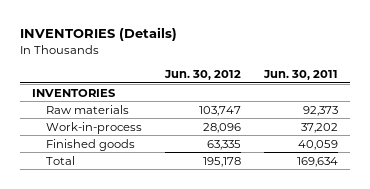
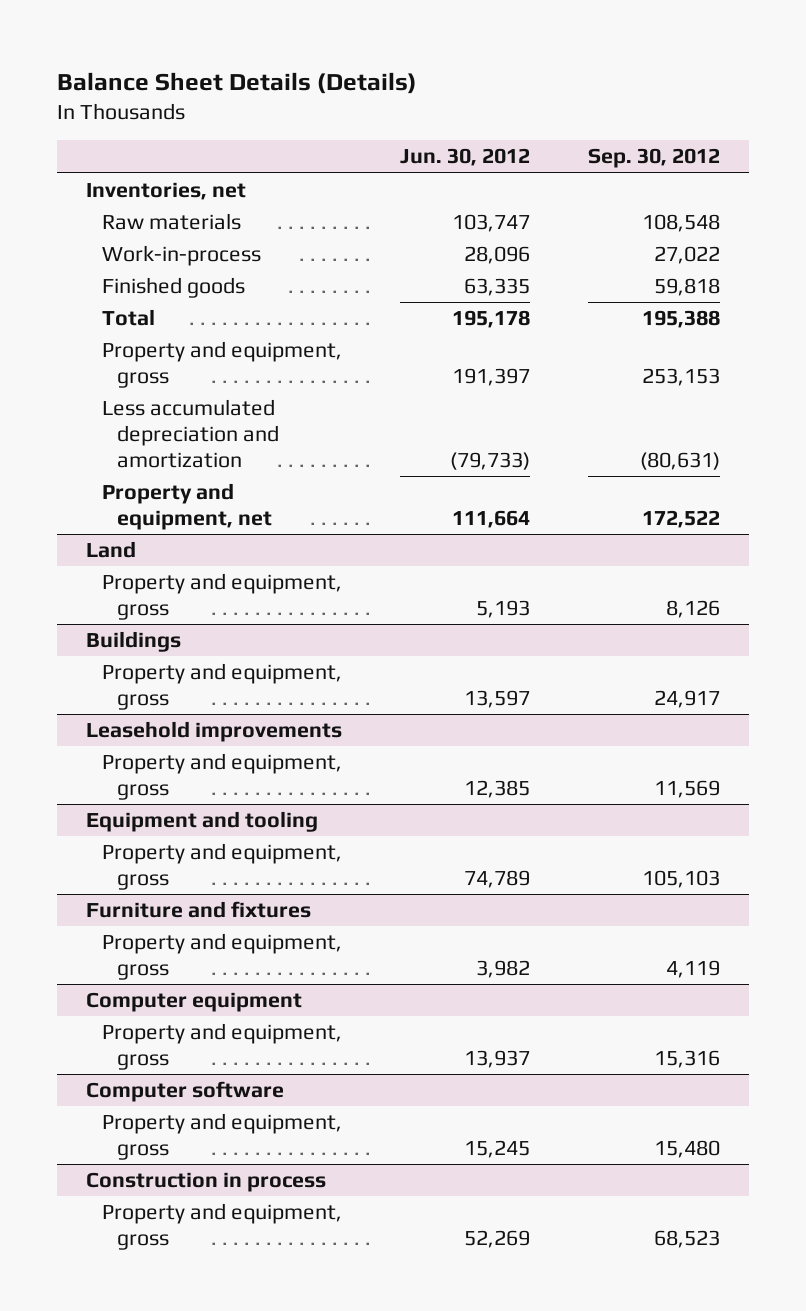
[20,27,178,42] INVENTORIES (Details) -> [57,72,418,95] Balance Sheet Details (Details)
[263,69,339,80] Jun. 30, 2011 -> none
none -> [588,148,721,169] Sep. 30, 2012
[32,88,117,97] INVENTORIES -> [86,182,247,201] Inventories, net
none -> [101,341,342,388] Property and equipment, gross
none -> [101,399,280,468] Less accumulated depreciation and amortization
none -> [101,483,273,530] Property and equipment, net
none -> [86,541,137,559] Land
none -> [101,573,342,620] Property and equipment, gross
none -> [86,631,182,653] Buildings
none -> [101,663,342,710] Property and equipment, gross
none -> [86,721,343,743] Leasehold improvements
none -> [101,753,342,800] Property and equipment, gross
none -> [86,811,319,833] Equipment and tooling
none -> [101,843,342,890] Property and equipment, gross
none -> [86,901,312,919] Furniture and fixtures
none -> [101,933,342,980] Property and equipment, gross
none -> [86,992,303,1013] Computer equipment
none -> [101,1023,342,1070] Property and equipment, gross
none -> [86,1081,285,1103] Computer software
none -> [101,1113,342,1160] Property and equipment, gross
none -> [86,1172,327,1193] Construction in process
none -> [101,1203,342,1250] Property and equipment, gross

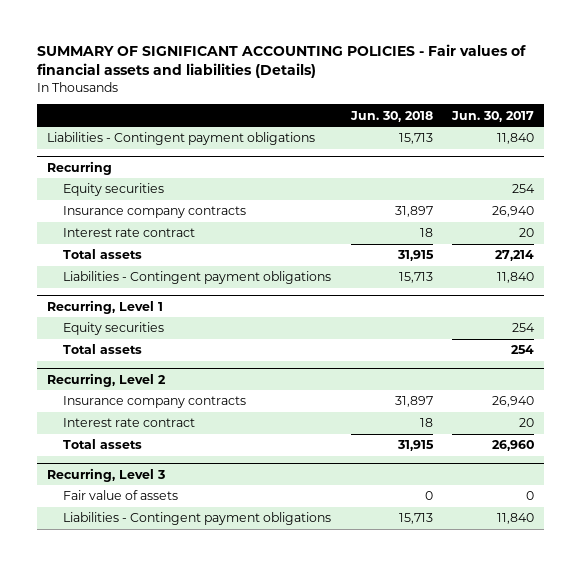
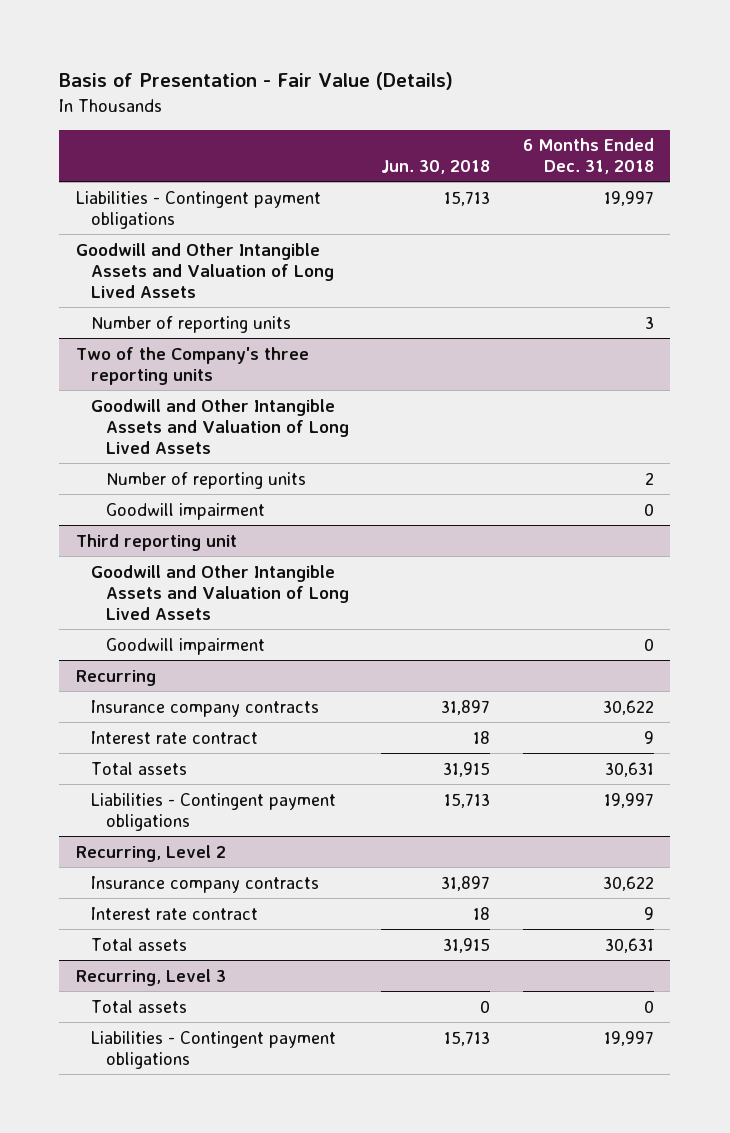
[37,44,527,79] SUMMARY OF SIGNIFICANT ACCOUNTING POLICIES - Fair values of financial assets and liabilities (Details) -> [59,72,454,91] Basis of Presentation - Fair Value (Details)
[451,110,535,122] Jun. 30, 2017 -> none
none -> [523,138,655,175] 6 Months Ended Dec. 31, 2018
none -> [75,242,334,298] Goodwill and Other Intangible Assets and Valuation of Long Lived Assets
none -> [90,315,291,333] Number of reporting units
none -> [75,346,309,385] Two of the Company's three reporting units
none -> [90,398,349,454] Goodwill and Other Intangible Assets and Valuation of Long Lived Assets
none -> [105,471,306,489] Number of reporting units
none -> [105,502,265,520] Goodwill impairment
none -> [75,533,237,551] Third reporting unit
none -> [90,564,349,620] Goodwill and Other Intangible Assets and Valuation of Long Lived Assets
none -> [105,637,265,655] Goodwill impairment
[63,183,165,197] Equity securities -> none
[46,299,163,314] Recurring, Level 1 -> none
[63,322,165,336] Equity securities -> none
[63,344,143,355] Total assets -> none
[63,490,179,501] Fair value of assets -> none
none -> [90,999,187,1013] Total assets

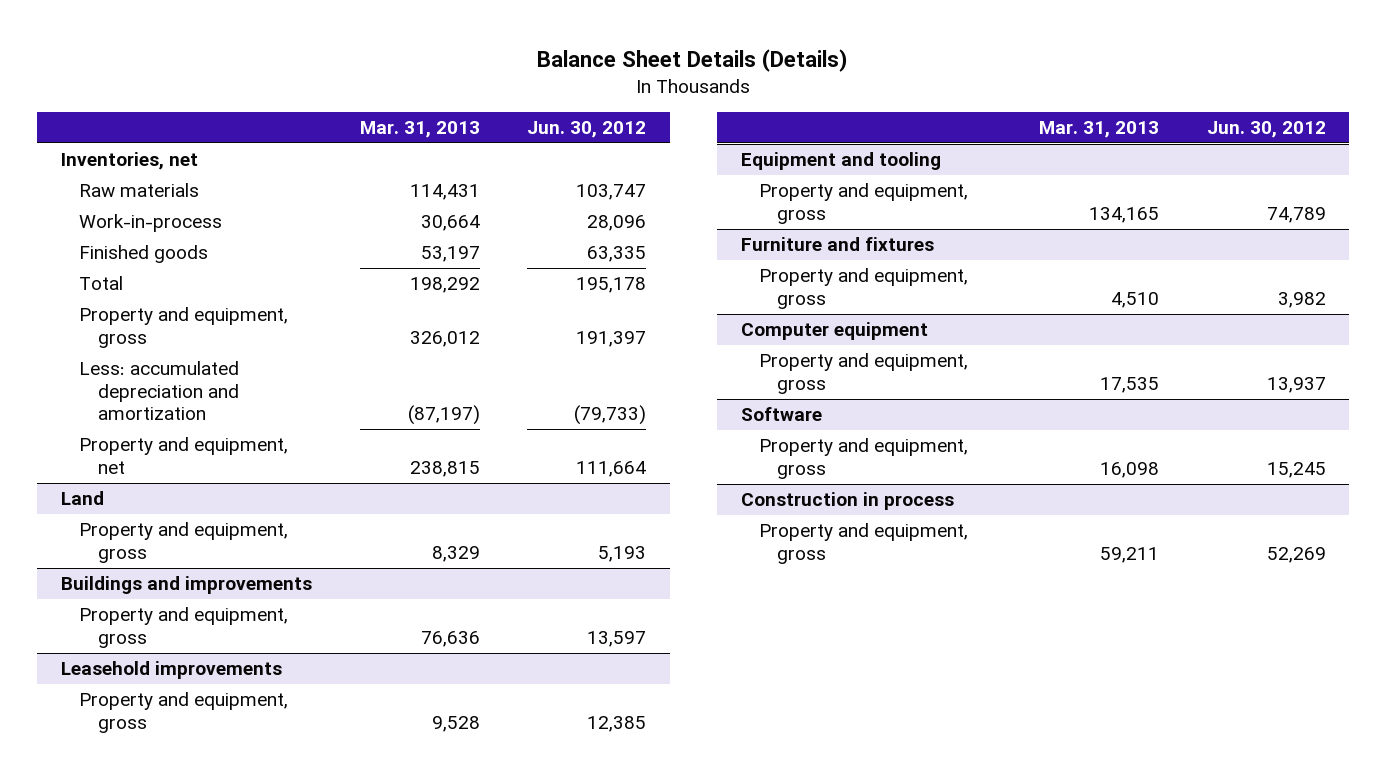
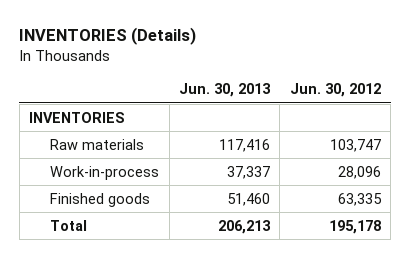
[537,48,849,72] Balance Sheet Details (Details) -> [19,27,197,46] INVENTORIES (Details)
[359,120,480,138] Mar. 31, 2013 -> none
none -> [178,82,271,97] Jun. 30, 2013
[61,152,199,171] Inventories, net -> [28,111,125,123] INVENTORIES
[79,307,289,348] Property and equipment, gross -> none
[79,361,240,421] Less: accumulated depreciation and amortization -> none
[79,437,289,474] Property and equipment, net -> none
[61,491,105,506] Land -> none
[79,522,289,563] Property and equipment, gross -> none
[61,576,313,595] Buildings and improvements -> none
[79,607,289,648] Property and equipment, gross -> none
[61,661,283,680] Leasehold improvements -> none
[79,692,289,733] Property and equipment, gross -> none
[740,152,941,171] Equipment and tooling -> none
[759,183,969,224] Property and equipment, gross -> none
[740,237,934,252] Furniture and fixtures -> none
[759,268,969,309] Property and equipment, gross -> none
[740,322,928,341] Computer equipment -> none
[759,353,969,394] Property and equipment, gross -> none
[740,407,822,422] Software -> none
[759,438,969,479] Property and equipment, gross -> none
[740,492,954,511] Construction in process -> none
[759,523,969,564] Property and equipment, gross -> none

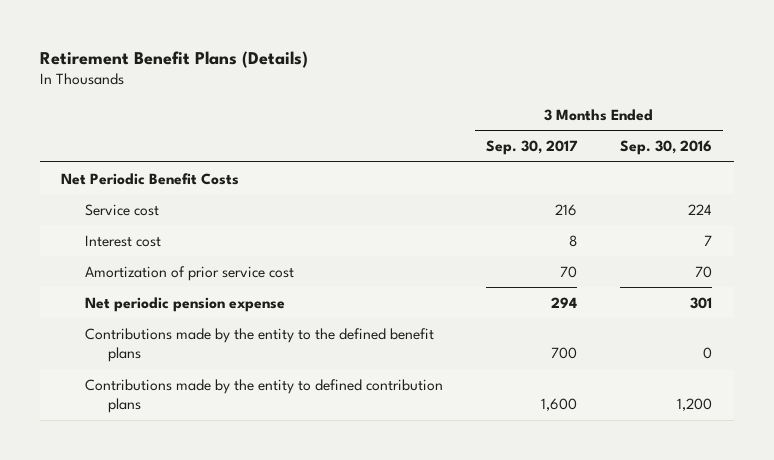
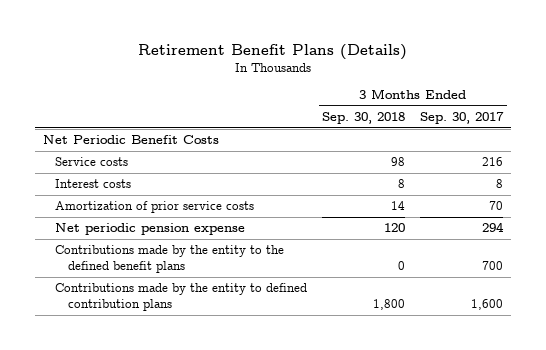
[620,140,713,156] Sep. 30, 2016 -> none
none -> [322,112,406,125] Sep. 30, 2018
[84,203,159,216] Service cost -> [55,157,129,167] Service costs
[84,234,161,247] Interest cost -> [55,179,132,189] Interest costs
[84,265,294,281] Amortization of prior service cost -> [55,201,255,214] Amortization of prior service costs

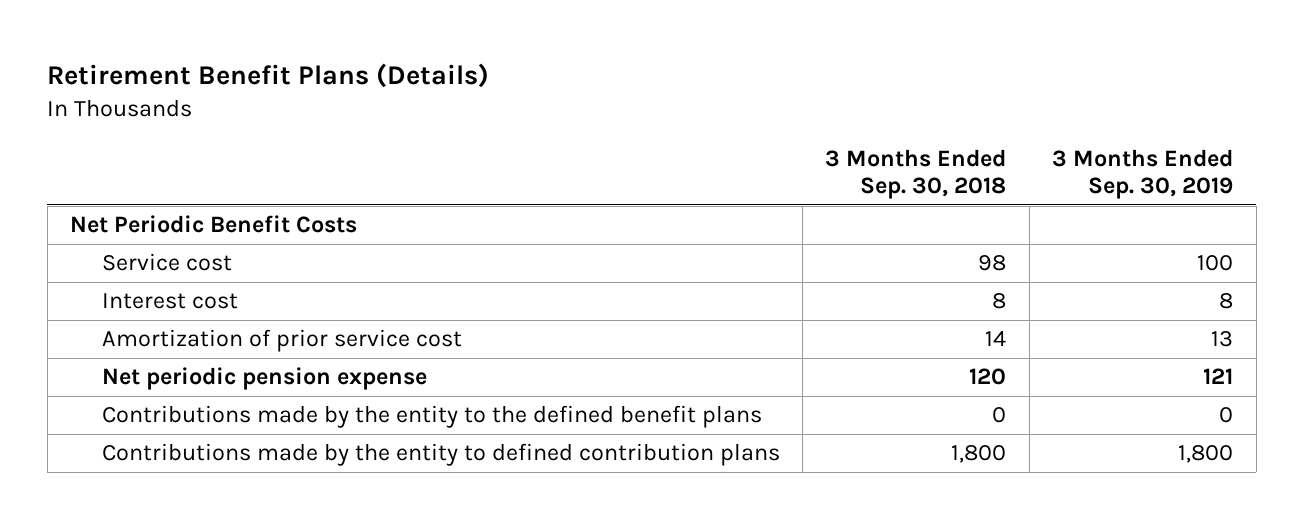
[420,112,505,125] Sep. 30, 2017 -> none
none -> [1052,148,1234,200] 3 Months Ended Sep. 30, 2019
[55,157,129,167] Service costs -> [101,253,232,272] Service cost
[55,179,132,189] Interest costs -> [101,293,238,310] Interest cost
[55,201,255,214] Amortization of prior service costs -> [101,329,462,353] Amortization of prior service cost

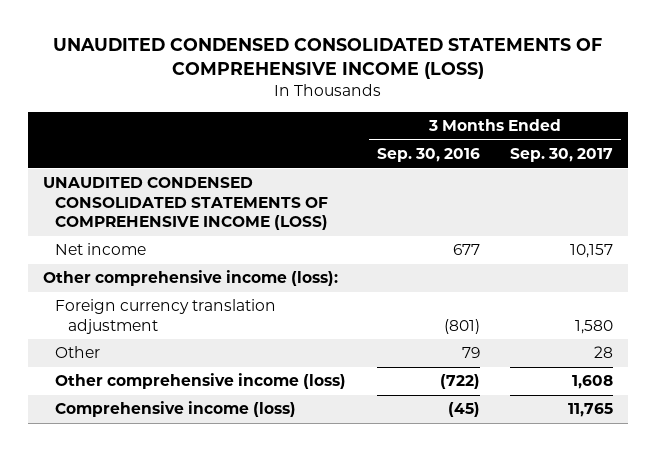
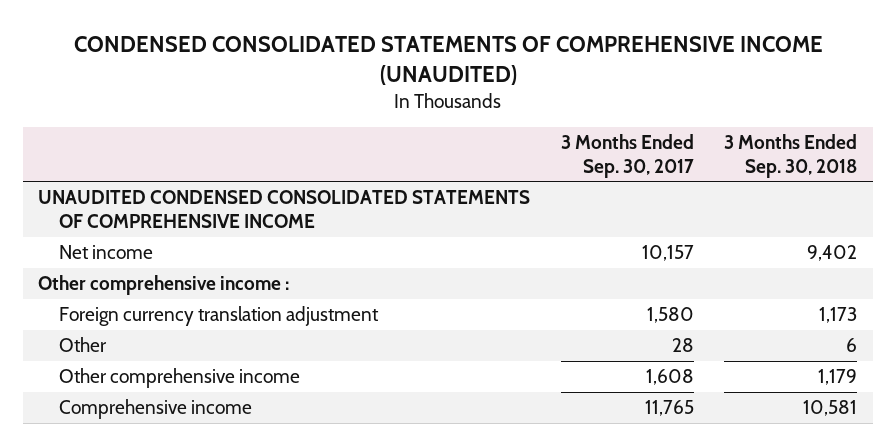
[52,38,602,80] UNAUDITED CONDENSED CONSOLIDATED STATEMENTS OF COMPREHENSIVE INCOME (LOSS) -> [73,36,823,86] CONDENSED CONSOLIDATED STATEMENTS OF COMPREHENSIVE INCOME (UNAUDITED)
[376,148,480,163] Sep. 30, 2016 -> none
none -> [724,133,858,178] 3 Months Ended Sep. 30, 2018
[42,177,329,231] UNAUDITED CONDENSED CONSOLIDATED STATEMENTS OF COMPREHENSIVE INCOME (LOSS) -> [38,190,531,228] UNAUDITED CONDENSED CONSOLIDATED STATEMENTS OF COMPREHENSIVE INCOME
[42,270,338,287] Other comprehensive income (loss): -> [38,275,290,296] Other comprehensive income :
[55,373,347,390] Other comprehensive income (loss) -> [59,368,301,389] Other comprehensive income
[55,401,297,418] Comprehensive income (loss) -> [59,399,253,420] Comprehensive income

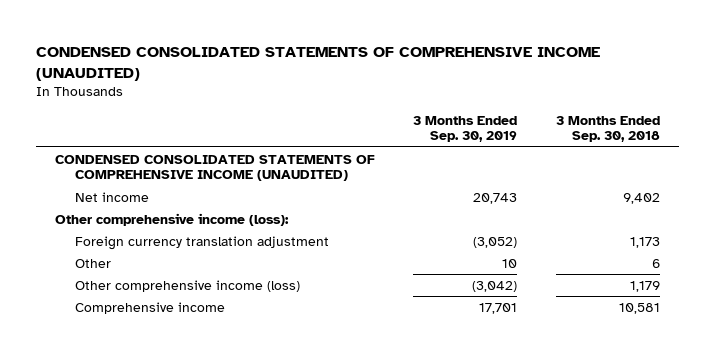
[560,133,694,178] 3 Months Ended Sep. 30, 2017 -> none
none -> [413,115,518,143] 3 Months Ended Sep. 30, 2019
[38,190,531,228] UNAUDITED CONDENSED CONSOLIDATED STATEMENTS OF COMPREHENSIVE INCOME -> [55,154,376,182] CONDENSED CONSOLIDATED STATEMENTS OF COMPREHENSIVE INCOME (UNAUDITED)
[38,275,290,296] Other comprehensive income : -> [55,212,290,226] Other comprehensive income (loss):
[59,368,301,389] Other comprehensive income -> [74,279,300,292] Other comprehensive income (loss)

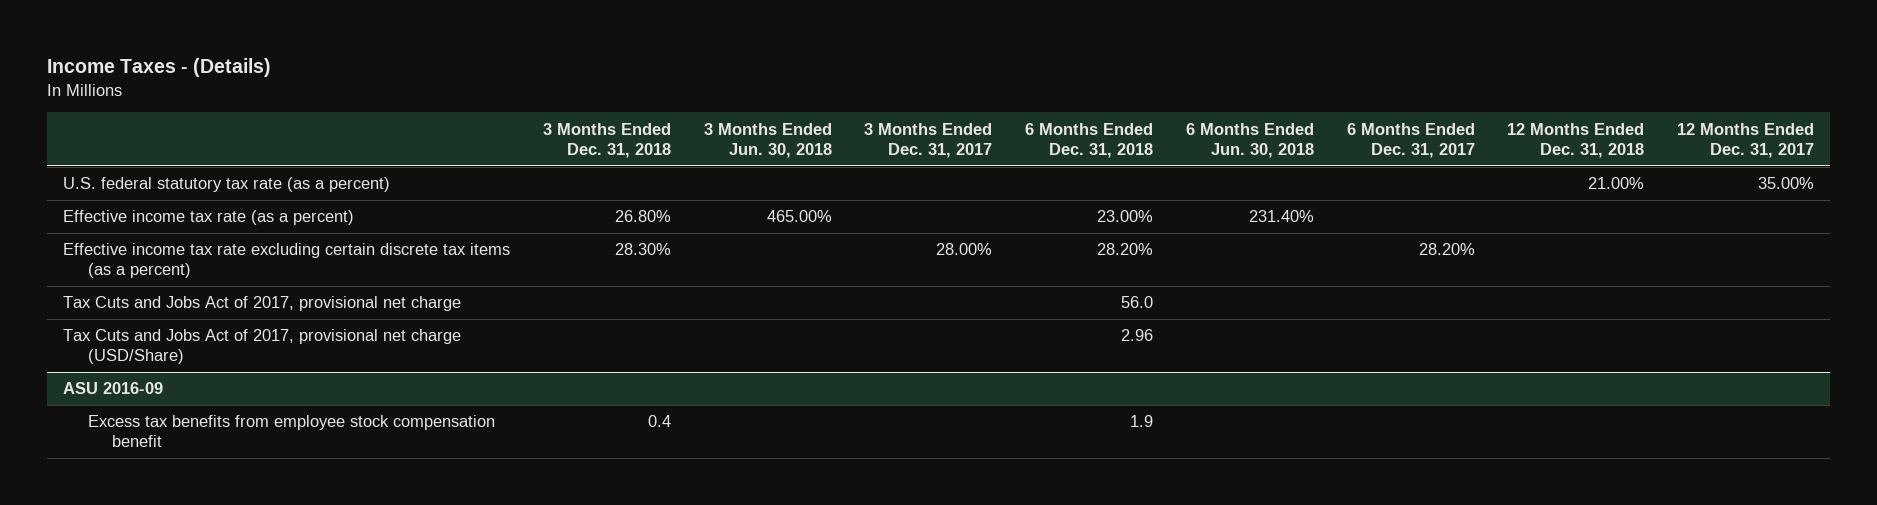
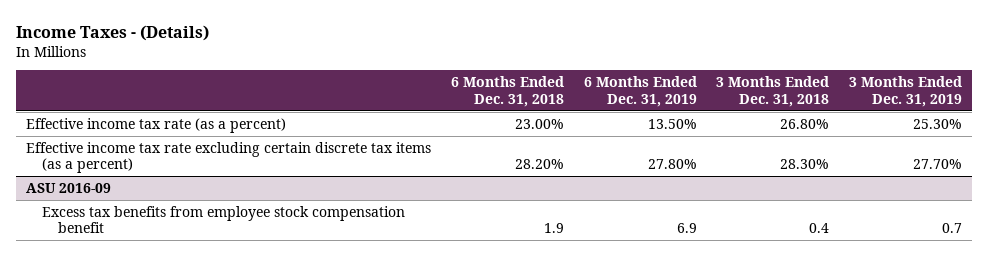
[703,122,832,158] 3 Months Ended Jun. 30, 2018 -> none
[864,122,993,158] 3 Months Ended Dec. 31, 2017 -> none
[1185,122,1314,158] 6 Months Ended Jun. 30, 2018 -> none
[1346,122,1475,158] 6 Months Ended Dec. 31, 2017 -> none
[1507,122,1645,158] 12 Months Ended Dec. 31, 2018 -> none
[1677,122,1815,158] 12 Months Ended Dec. 31, 2017 -> none
none -> [583,76,697,107] 6 Months Ended Dec. 31, 2019
none -> [849,76,963,107] 3 Months Ended Dec. 31, 2019
[63,177,391,193] U.S. federal statutory tax rate (as a percent) -> none
[63,296,462,312] Tax Cuts and Jobs Act of 2017, provisional net charge -> none
[63,329,462,365] Tax Cuts and Jobs Act of 2017, provisional net charge (USD/Share) -> none

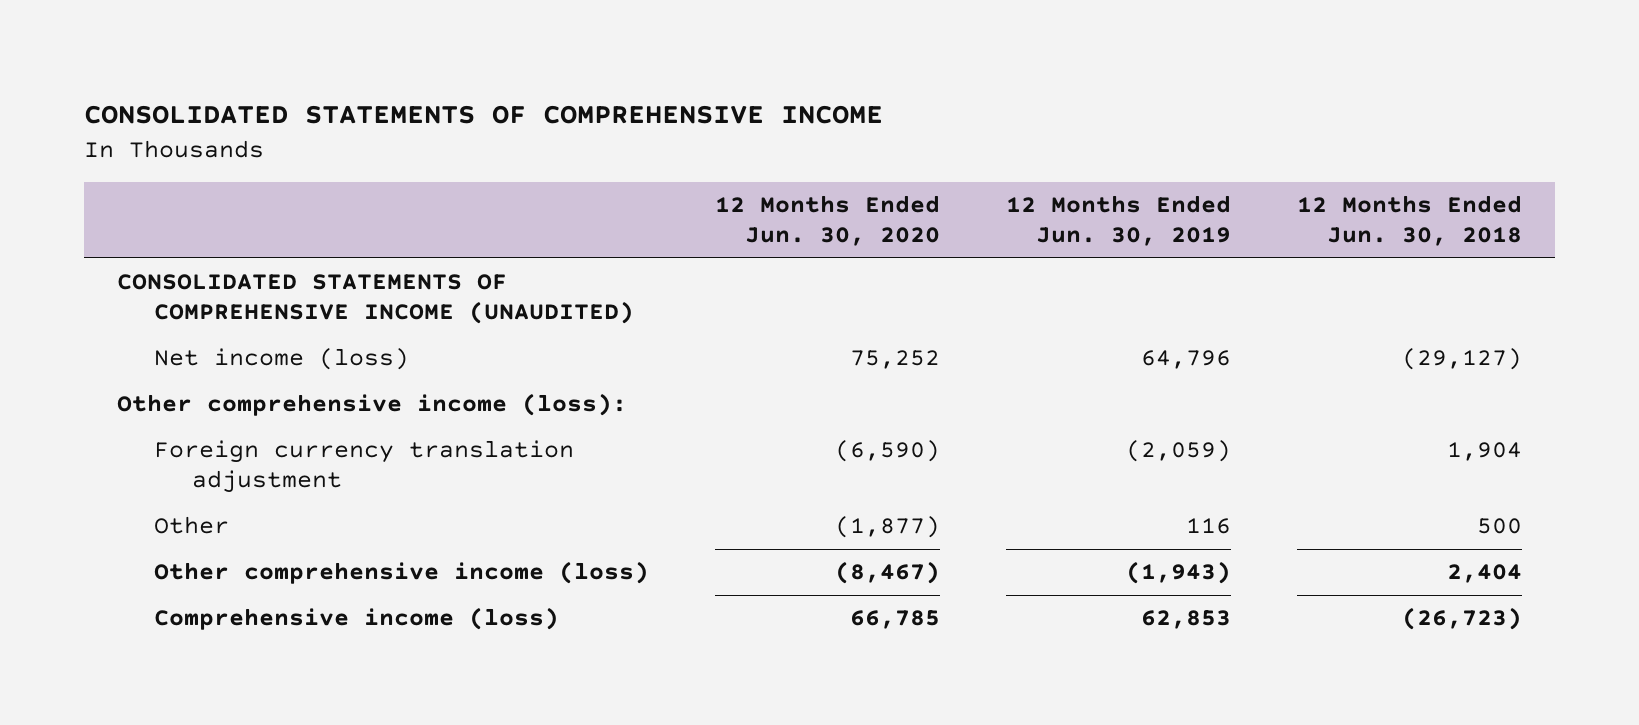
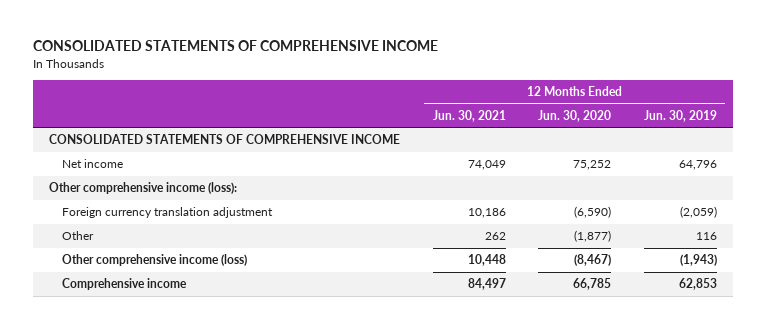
[1297,195,1523,247] 12 Months Ended Jun. 30, 2018 -> none
none -> [432,109,506,122] Jun. 30, 2021
[117,274,635,325] CONSOLIDATED STATEMENTS OF COMPREHENSIVE INCOME (UNAUDITED) -> [48,134,400,145] CONSOLIDATED STATEMENTS OF COMPREHENSIVE INCOME
[154,348,410,371] Net income (loss) -> [62,159,124,169] Net income
[154,607,560,631] Comprehensive income (loss) -> [62,278,188,291] Comprehensive income

